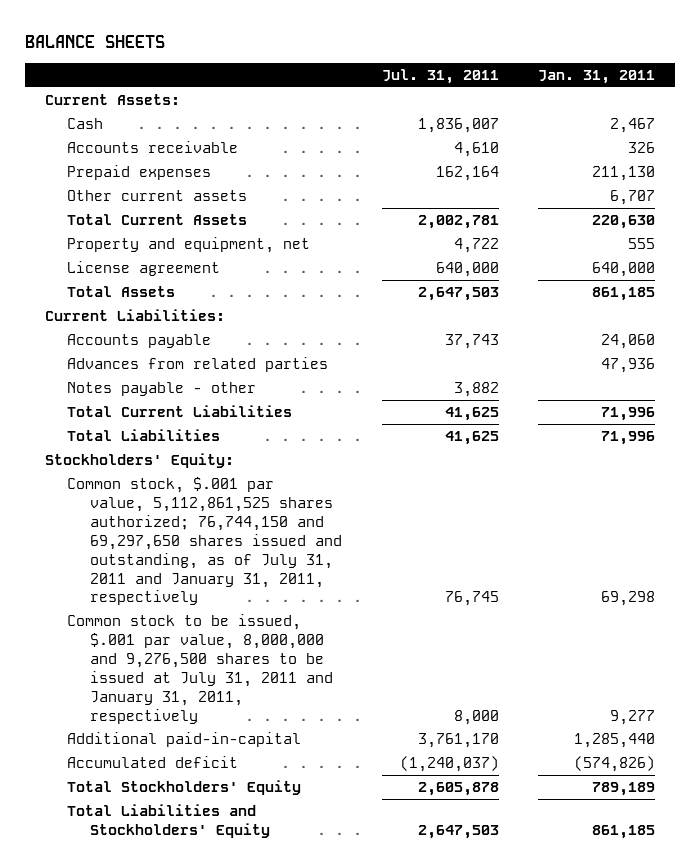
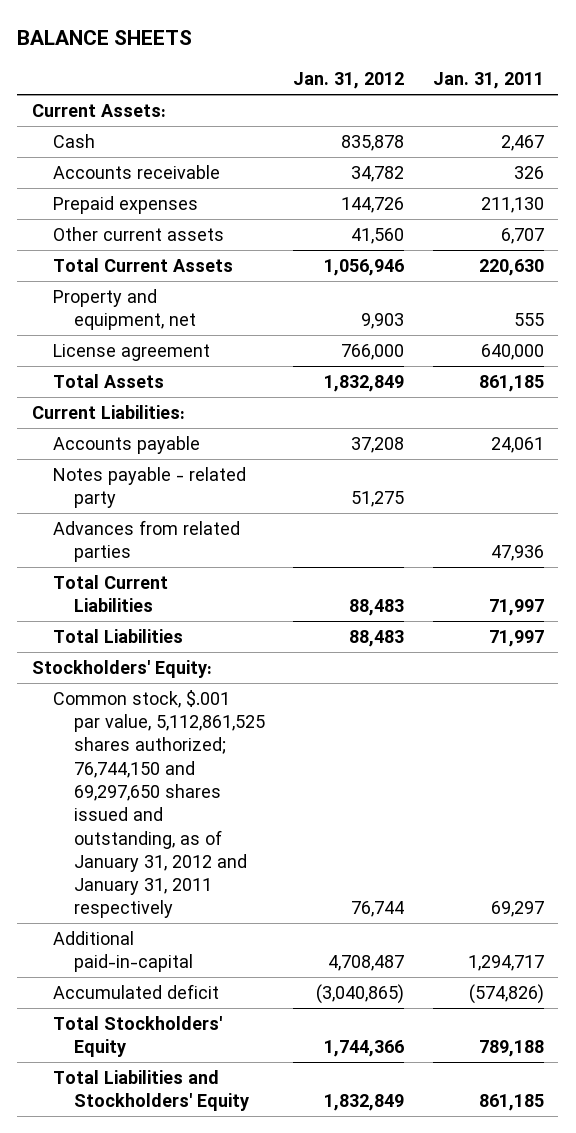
[381,69,499,85] Jul. 31, 2011 -> none
none -> [293,72,405,90] Jan. 31, 2012
[601,334,656,350] 24,060 -> [490,436,544,453] 24,061
none -> [52,466,246,509] Notes payable - related party
[67,382,257,397] Notes payable - other -> none
[601,407,656,422] 71,996 -> [488,599,544,617] 71,997
[601,431,656,446] 71,996 -> [488,629,544,647] 71,997
[67,614,333,724] Common stock to be issued, $.001 par value, 8,000,000 and 9,276,500 shares to be issued at July 31, 2011 and January 31, 2011, respectively -> none
[67,477,342,606] Common stock, $.001 par value, 5,112,861,525 shares authorized; 76,744,150 and 69,297,650 shares issued and outstanding, as of July 31, 2011 and January 31, 2011, respectively -> [52,689,265,919] Common stock, $.001 par value, 5,112,861,525 shares authorized; 76,744,150 and 69,297,650 shares issued and outstanding, as of January 31, 2012 and January 31, 2011 respectively
[601,591,656,607] 69,298 -> [490,901,544,918] 69,297
[574,733,656,749] 1,285,440 -> [467,955,544,972] 1,294,717
[592,782,656,797] 789,189 -> [478,1040,544,1058] 789,188

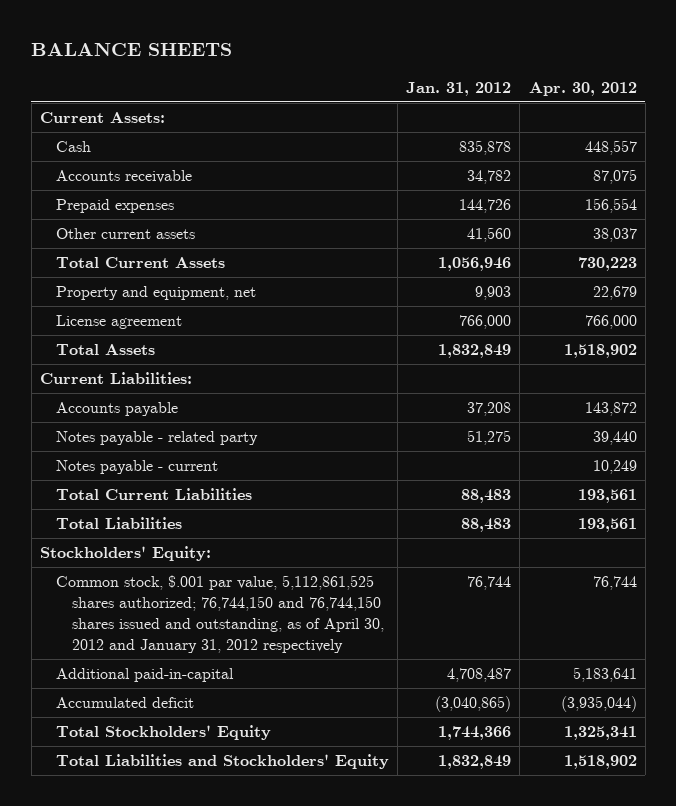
[432,72,544,90] Jan. 31, 2011 -> none
none -> [528,81,637,96] Apr. 30, 2012
[52,519,240,563] Advances from related parties -> none
none -> [56,460,219,475] Notes payable - current
[52,689,265,919] Common stock, $.001 par value, 5,112,861,525 shares authorized; 76,744,150 and 69,297,650 shares issued and outstanding, as of January 31, 2012 and January 31, 2011 respectively -> [56,575,385,653] Common stock, $.001 par value, 5,112,861,525 shares authorized; 76,744,150 and 76,744,150 shares issued and outstanding, as of April 30, 2012 and January 31, 2012 respectively

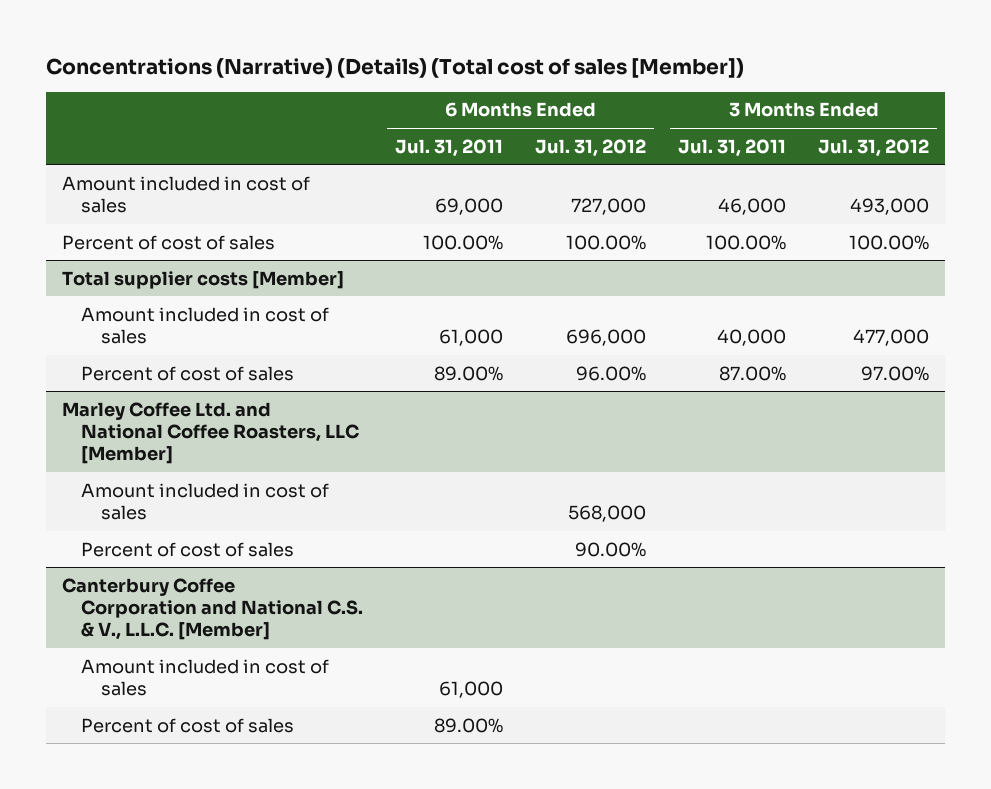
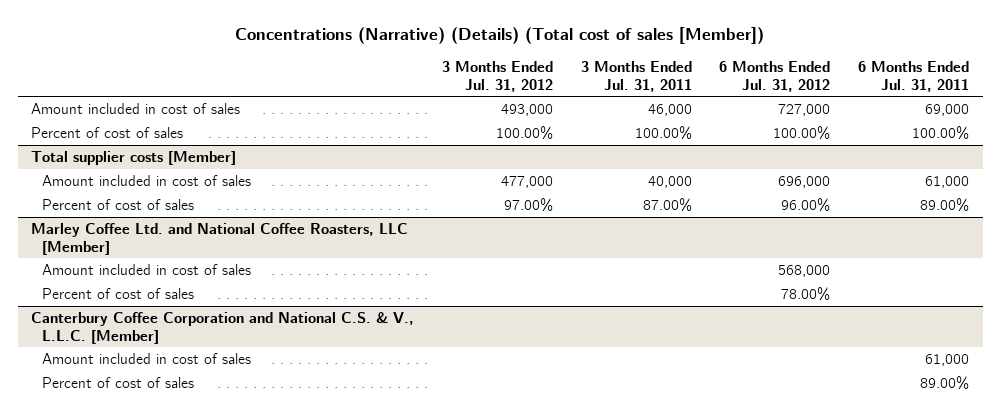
[575,541,647,557] 90.00% -> [781,286,831,301] 78.00%

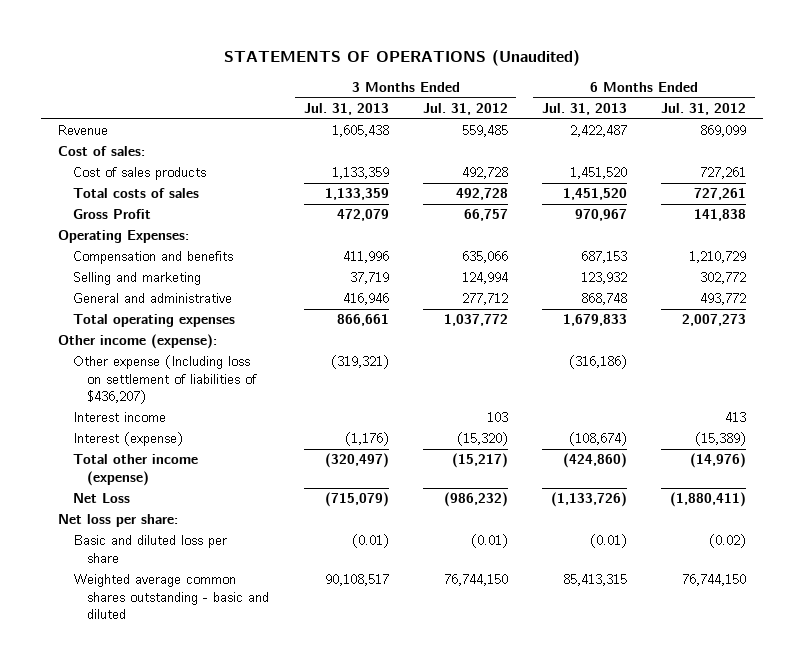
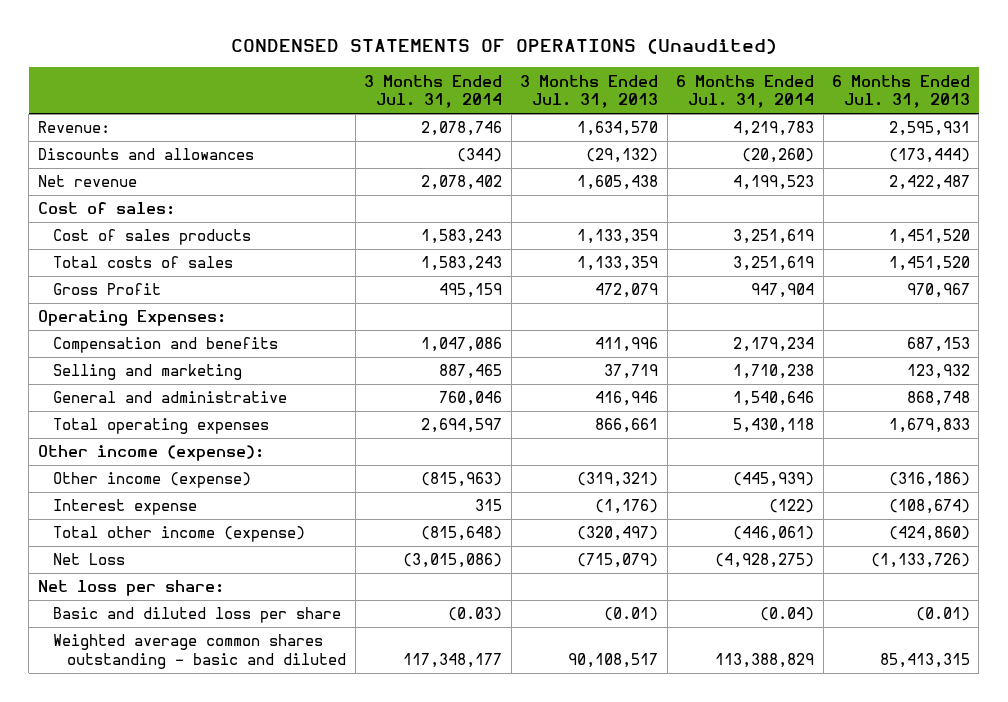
[224,50,581,67] STATEMENTS OF OPERATIONS (Unaudited) -> [230,38,777,55] CONDENSED STATEMENTS OF OPERATIONS (Unaudited)
[422,102,508,115] Jul. 31, 2012 -> none
[661,102,747,115] Jul. 31, 2012 -> none
none -> [364,74,503,109] 3 Months Ended Jul. 31, 2014
none -> [676,74,815,109] 6 Months Ended Jul. 31, 2014
none -> [37,121,110,134] Revenue:
none -> [37,148,254,161] Discounts and allowances
[57,125,108,136] Revenue -> [37,175,137,188] Net revenue
[72,412,166,423] Interest income -> none
[72,355,258,405] Other expense (Including loss on settlement of liabilities of $436,207) -> [52,472,251,489] Other income (expense)
[72,432,183,447] Interest (expense) -> [52,499,197,516] Interest expense

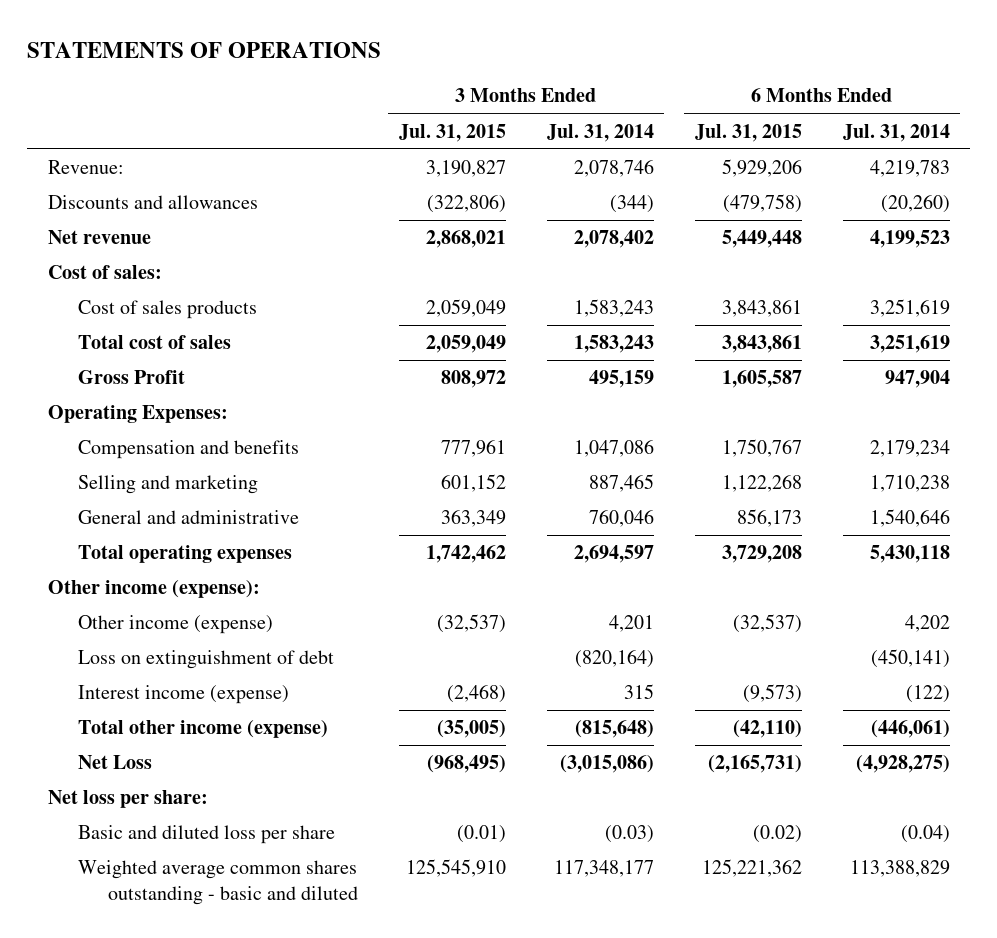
[230,38,777,55] CONDENSED STATEMENTS OF OPERATIONS (Unaudited) -> [26,42,381,59] STATEMENTS OF OPERATIONS
[520,74,659,109] 3 Months Ended Jul. 31, 2013 -> none
[832,74,971,109] 6 Months Ended Jul. 31, 2013 -> none
none -> [398,123,506,142] Jul. 31, 2015
none -> [694,123,802,142] Jul. 31, 2015
[52,256,233,269] Total costs of sales -> [77,335,231,350] Total cost of sales
[421,472,503,488] (815,963) -> [608,615,654,633] 4,201
[733,472,815,488] (445,939) -> [904,615,950,633] 4,202
none -> [77,650,334,670] Loss on extinguishment of debt
[52,499,197,516] Interest expense -> [77,685,289,705] Interest income (expense)

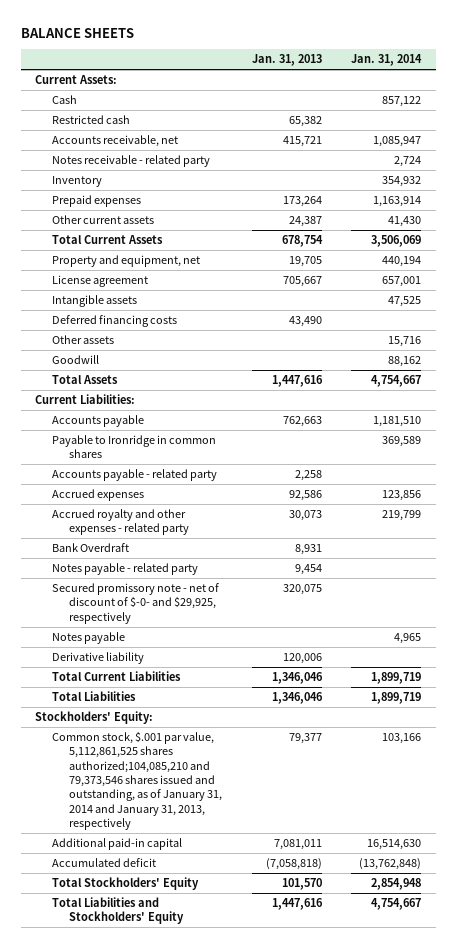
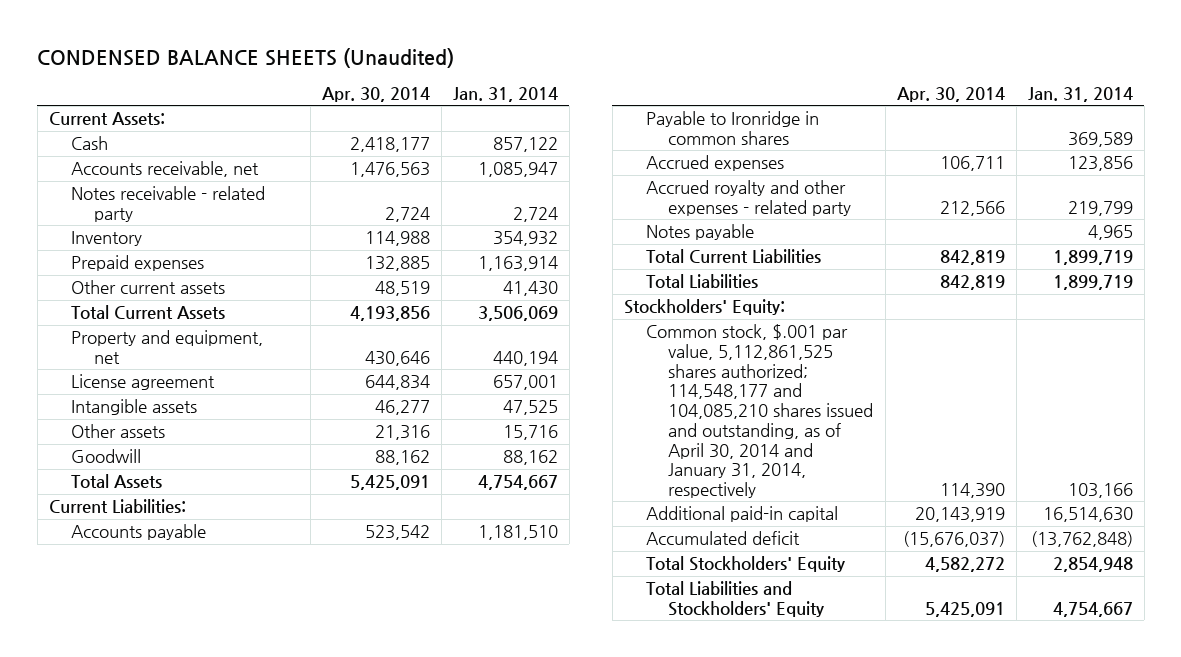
[20,27,134,38] BALANCE SHEETS -> [37,47,455,68] CONDENSED BALANCE SHEETS (Unaudited)
[251,54,322,67] Jan. 31, 2013 -> none
none -> [321,86,430,102] Apr. 30, 2014
[52,115,131,125] Restricted cash -> none
[52,315,178,328] Deferred financing costs -> none
[52,469,218,482] Accounts payable - related party -> none
[52,543,130,553] Bank Overdraft -> none
[52,563,199,576] Notes payable - related party -> none
[52,583,220,624] Secured promissory note - net of discount of $-0- and $29,925, respectively -> none
[52,652,145,665] Derivative liability -> none
[52,731,223,830] Common stock, $.001 par value, 5,112,861,525 shares authorized;104,085,210 and 79,373,546 shares issued and outstanding, as of January 31, 2014 and January 31, 2013, respectively -> [646,324,874,498] Common stock, $.001 par value, 5,112,861,525 shares authorized; 114,548,177 and 104,085,210 shares issued and outstanding, as of April 30, 2014 and January 31, 2014, respectively

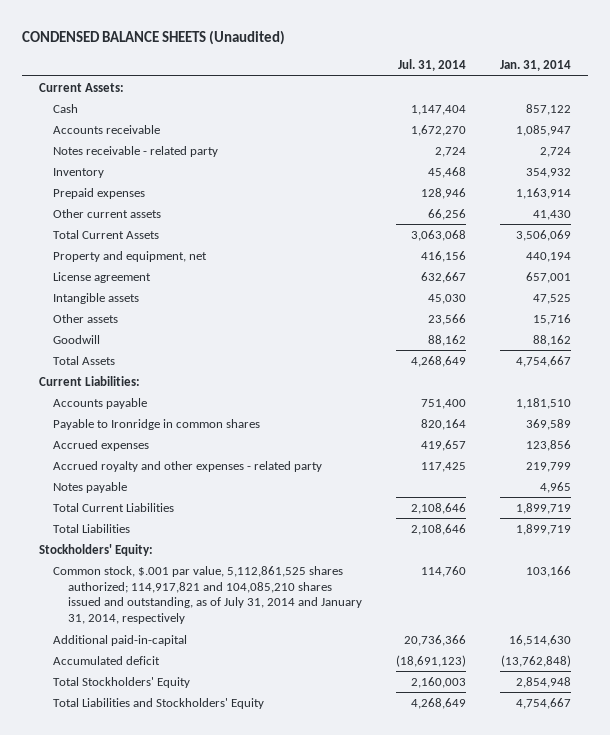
[321,86,430,102] Apr. 30, 2014 -> none
none -> [398,59,467,72] Jul. 31, 2014
[71,161,260,178] Accounts receivable, net -> [53,124,161,134] Accounts receivable
[646,324,874,498] Common stock, $.001 par value, 5,112,861,525 shares authorized; 114,548,177 and 104,085,210 shares issued and outstanding, as of April 30, 2014 and January 31, 2014, respectively -> [53,565,362,625] Common stock, $.001 par value, 5,112,861,525 shares authorized; 114,917,821 and 104,085,210 shares issued and outstanding, as of July 31, 2014 and January 31, 2014, respectively
[646,506,839,523] Additional paid-in capital -> [53,634,188,646] Additional paid-in-capital

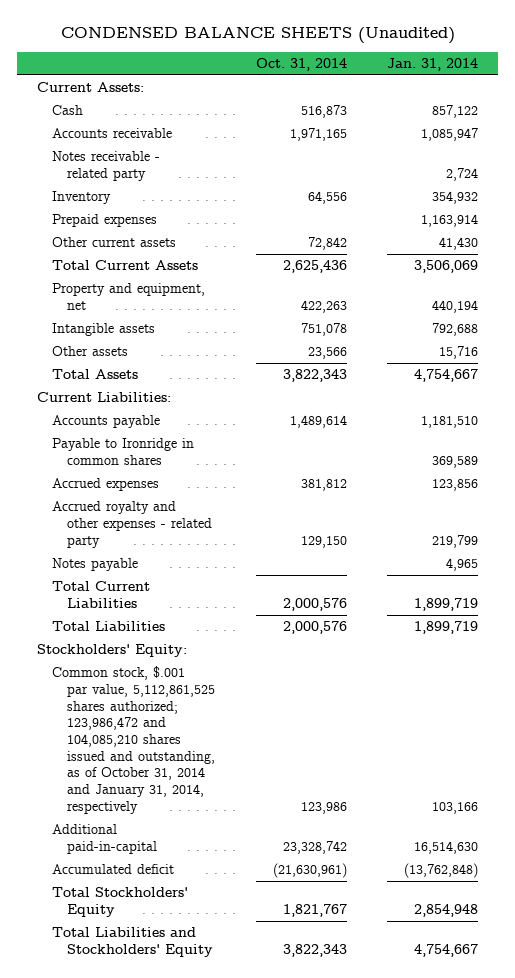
[398,59,467,72] Jul. 31, 2014 -> none
none -> [255,57,347,71] Oct. 31, 2014
[53,271,152,283] License agreement -> none
[533,293,572,304] 47,525 -> [432,323,479,337] 792,688
[53,334,101,344] Goodwill -> none
[53,565,362,625] Common stock, $.001 par value, 5,112,861,525 shares authorized; 114,917,821 and 104,085,210 shares issued and outstanding, as of July 31, 2014 and January 31, 2014, respectively -> [52,666,216,814] Common stock, $.001 par value, 5,112,861,525 shares authorized; 123,986,472 and 104,085,210 shares issued and outstanding, as of October 31, 2014 and January 31, 2014, respectively

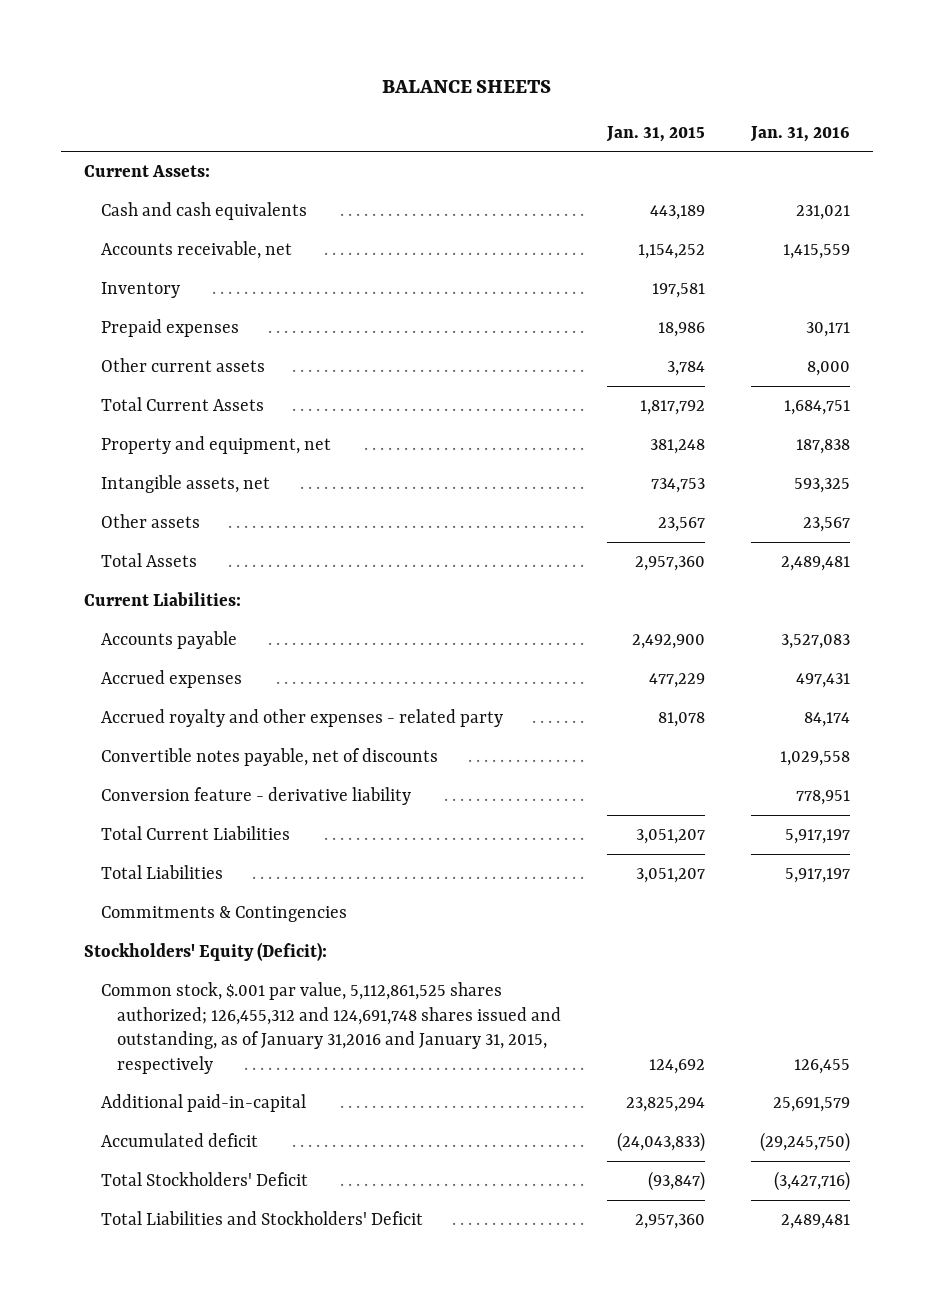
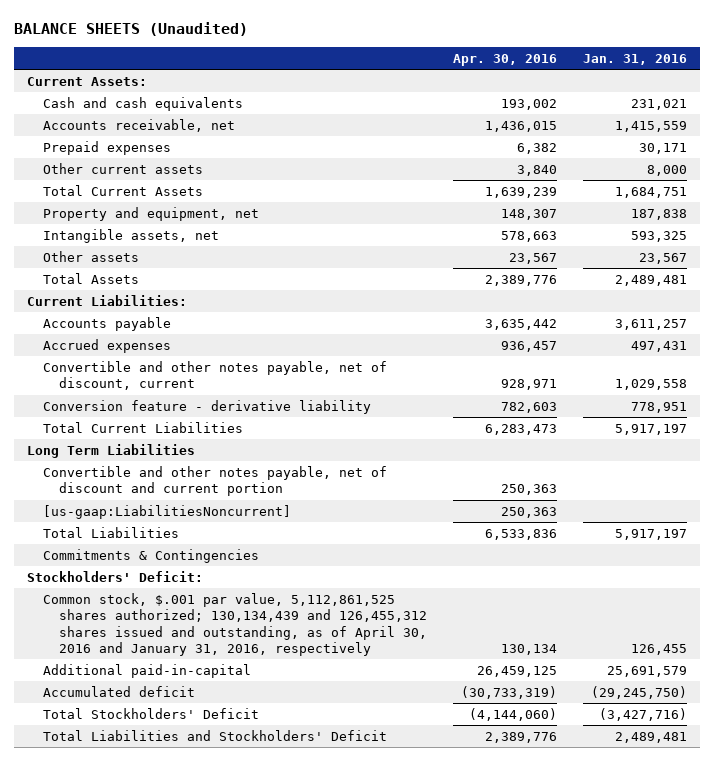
[382,79,552,93] BALANCE SHEETS -> [14,21,249,36] BALANCE SHEETS (Unaudited)
[606,125,706,142] Jan. 31, 2015 -> none
none -> [453,53,558,66] Apr. 30, 2016
[100,282,180,299] Inventory -> none
[780,634,850,650] 3,527,083 -> [615,318,688,330] 3,611,257
[100,709,503,728] Accrued royalty and other expenses - related party -> none
[100,748,438,767] Convertible notes payable, net of discounts -> [43,360,388,391] Convertible and other notes payable, net of discount, current
none -> [27,443,196,458] Long Term Liabilities
none -> [43,465,388,497] Convertible and other notes payable, net of discount and current portion
none -> [43,504,292,519] [us-gaap:LiabilitiesNoncurrent]
[84,942,328,962] Stockholders' Equity (Deficit): -> [27,570,204,582] Stockholders' Deficit:
[100,982,562,1074] Common stock, $.001 par value, 5,112,861,525 shares authorized; 126,455,312 and 124,691,748 shares issued and outstanding, as of January 31,2016 and January 31, 2015, respectively -> [43,592,427,656] Common stock, $.001 par value, 5,112,861,525 shares authorized; 130,134,439 and 126,455,312 shares issued and outstanding, as of April 30, 2016 and January 31, 2016, respectively

